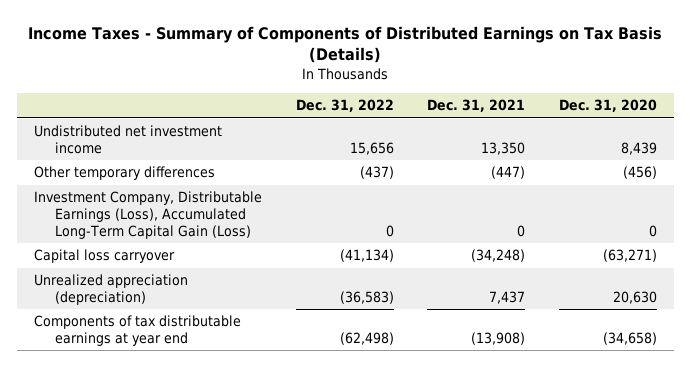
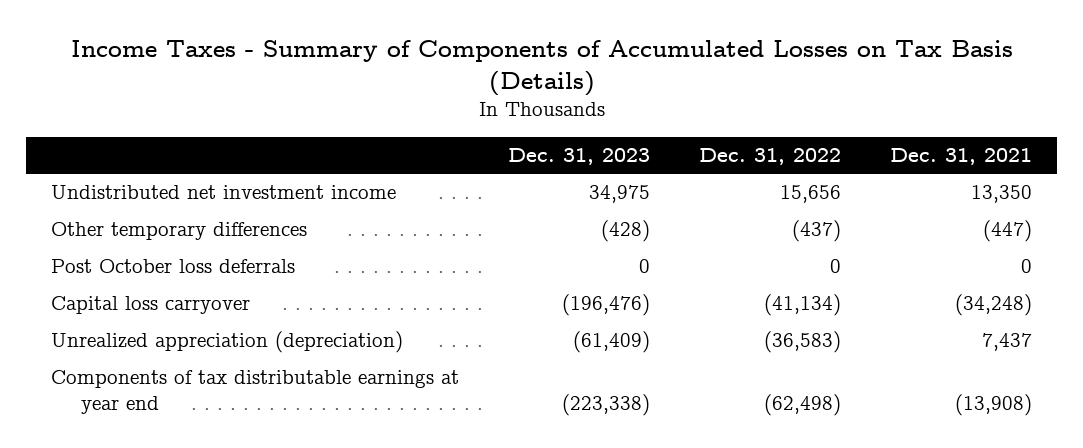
[28,25,663,64] Income Taxes - Summary of Components of Distributed Earnings on Tax Basis (Details) -> [70,40,1013,96] Income Taxes - Summary of Components of Accumulated Losses on Tax Basis (Details)
[558,99,657,113] Dec. 31, 2020 -> none
none -> [507,147,650,165] Dec. 31, 2023
[33,191,262,239] Investment Company, Distributable Earnings (Loss), Accumulated Long-Term Capital Gain (Loss) -> [50,259,295,274] Post October loss deferrals

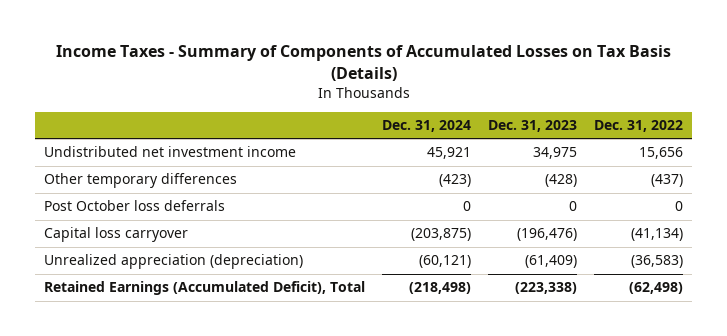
[890,147,1033,165] Dec. 31, 2021 -> none
none -> [381,120,471,133] Dec. 31, 2024
[50,370,459,415] Components of tax distributable earnings at year end -> [43,281,365,296] Retained Earnings (Accumulated Deficit), Total

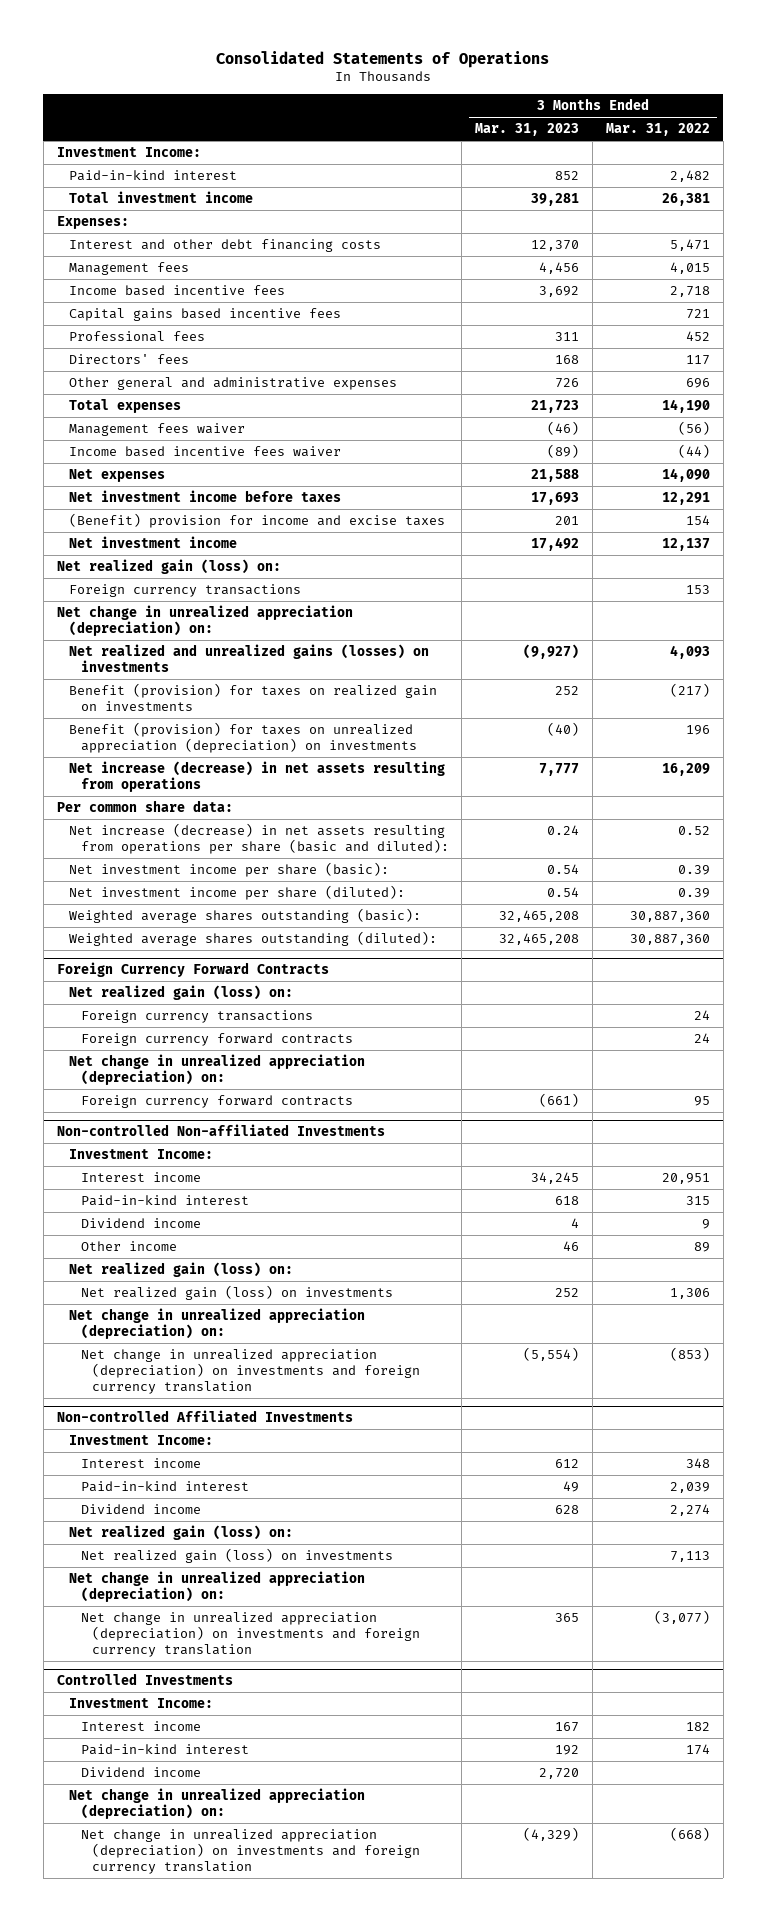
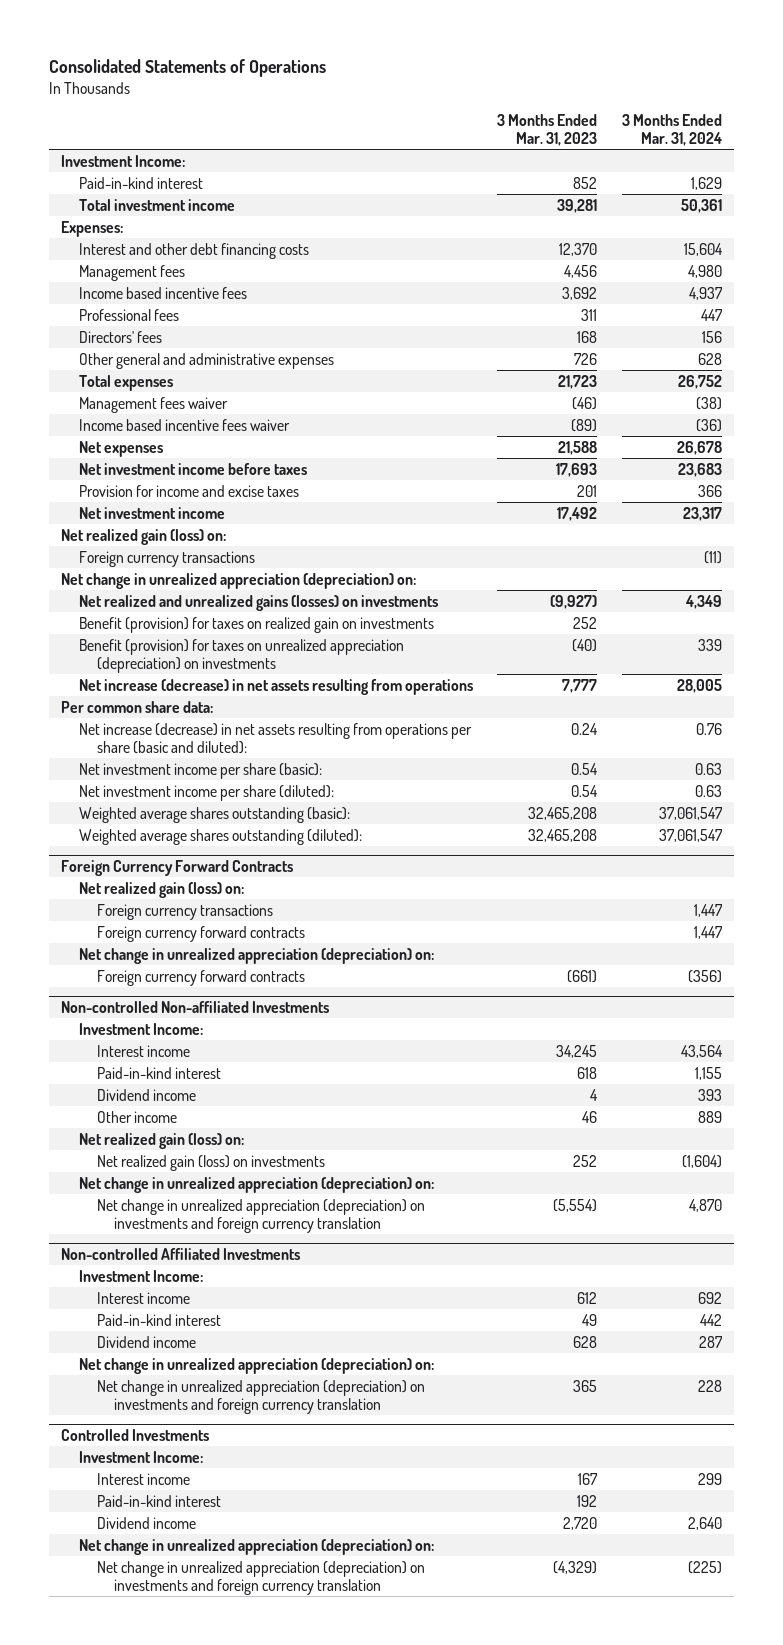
[605,123,710,137] Mar. 31, 2022 -> none
none -> [621,113,722,146] 3 Months Ended Mar. 31, 2024
[68,308,341,322] Capital gains based incentive fees -> none
[68,513,445,529] (Benefit) provision for income and excise taxes -> [78,484,299,497] Provision for income and excise taxes
[68,1525,293,1541] Net realized gain (loss) on: -> none
[80,1548,393,1564] Net realized gain (loss) on investments -> none

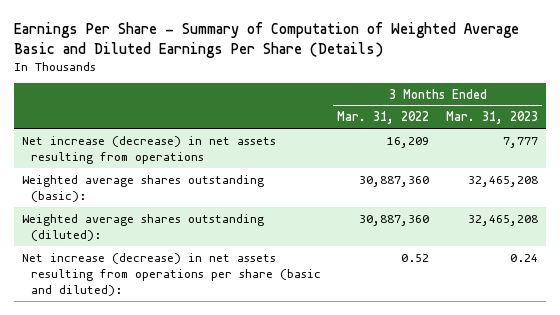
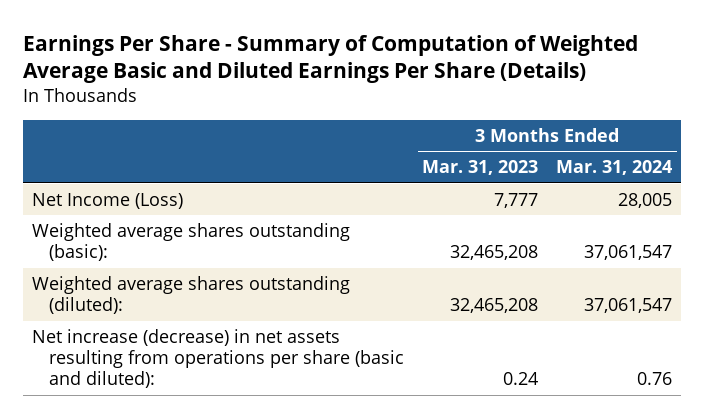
[337,111,430,125] Mar. 31, 2022 -> none
none -> [556,160,673,176] Mar. 31, 2024
[22,135,277,164] Net increase (decrease) in net assets resulting from operations -> [32,193,184,210] Net Income (Loss)

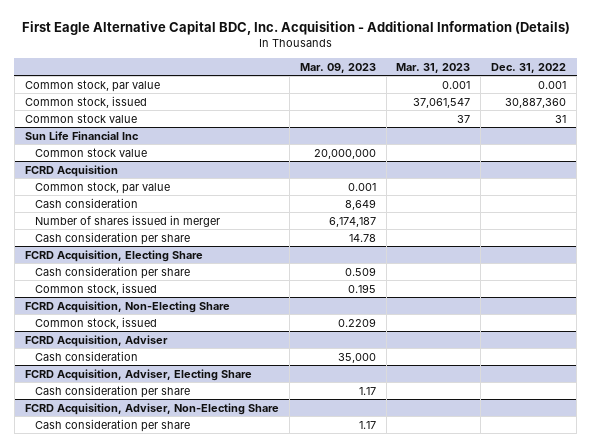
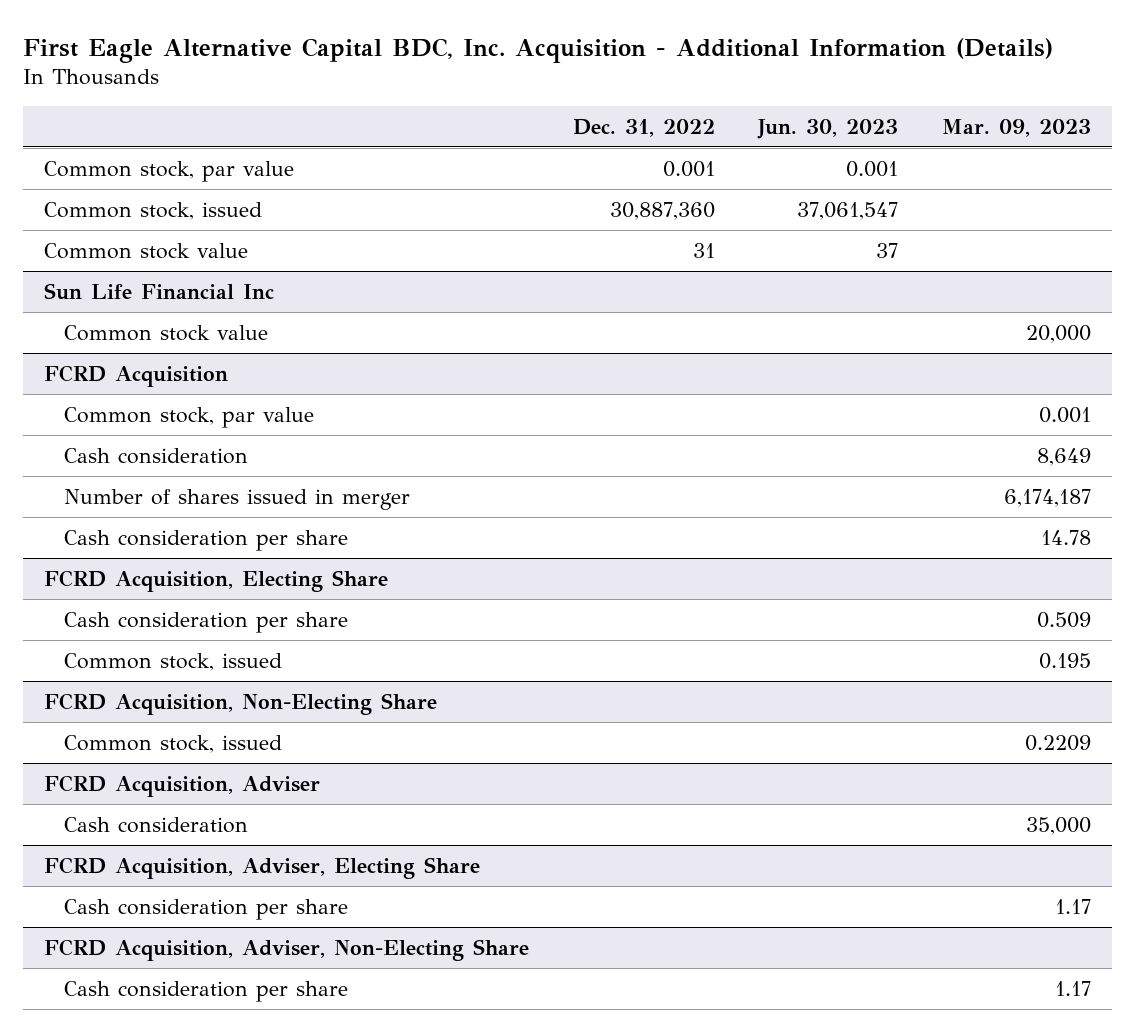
[396,62,471,73] Mar. 31, 2023 -> none
none -> [757,118,899,139] Jun. 30, 2023
[313,148,376,159] 20,000,000 -> [1025,324,1091,343] 20,000

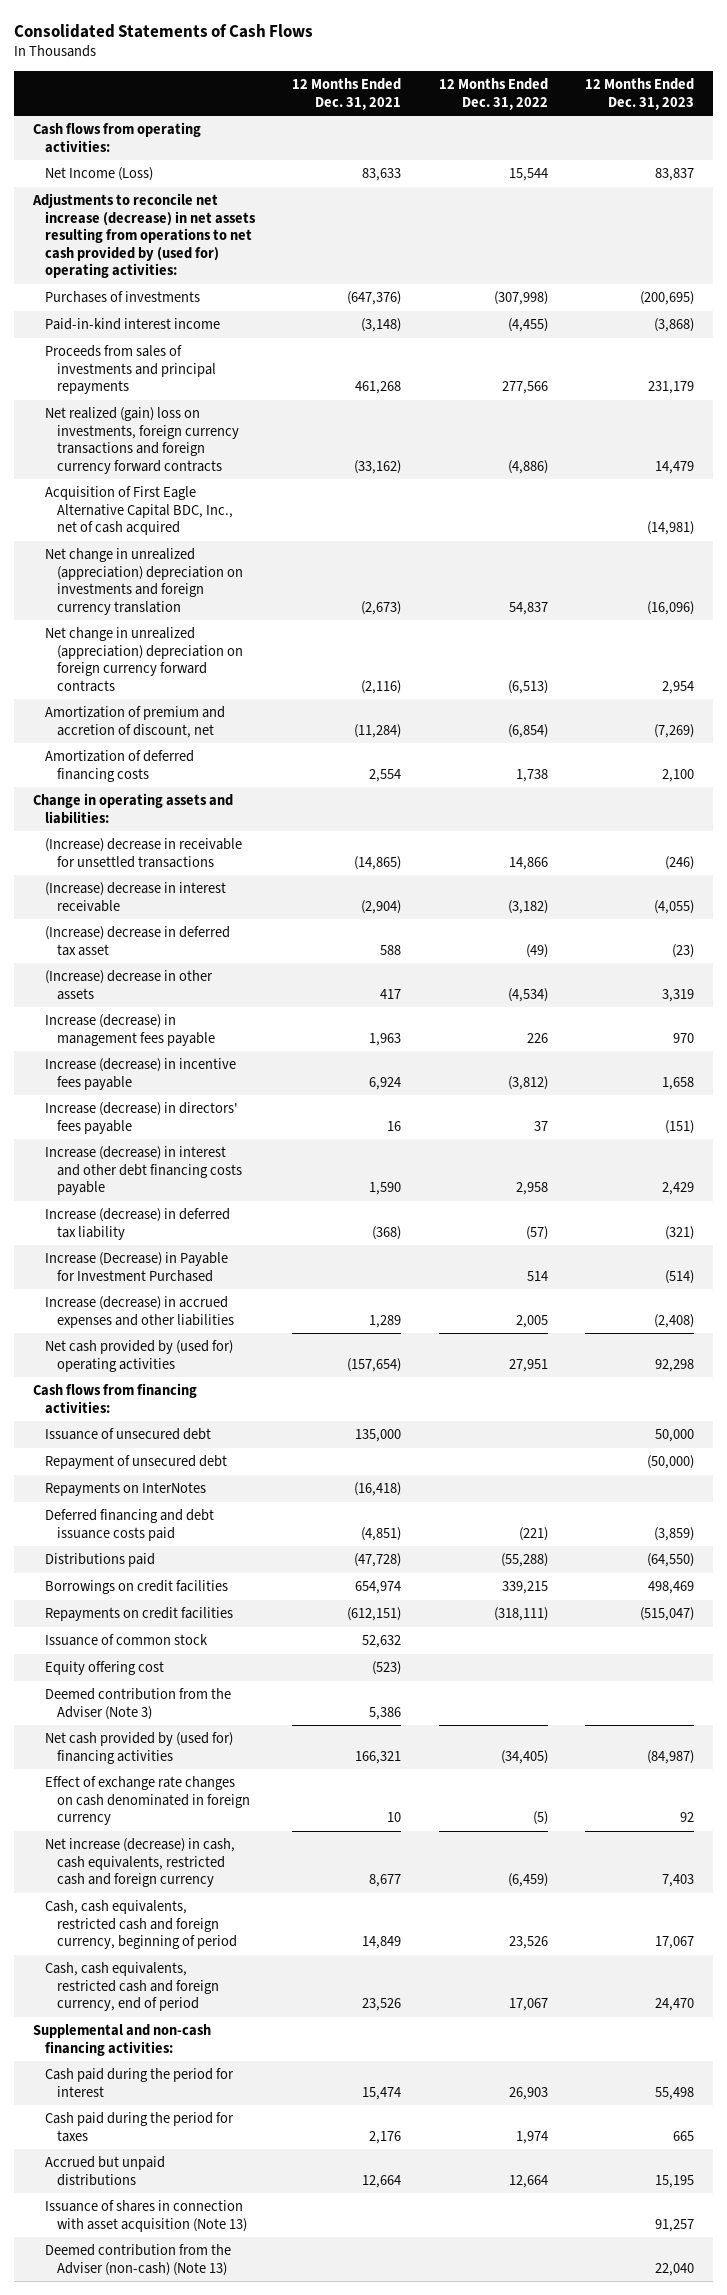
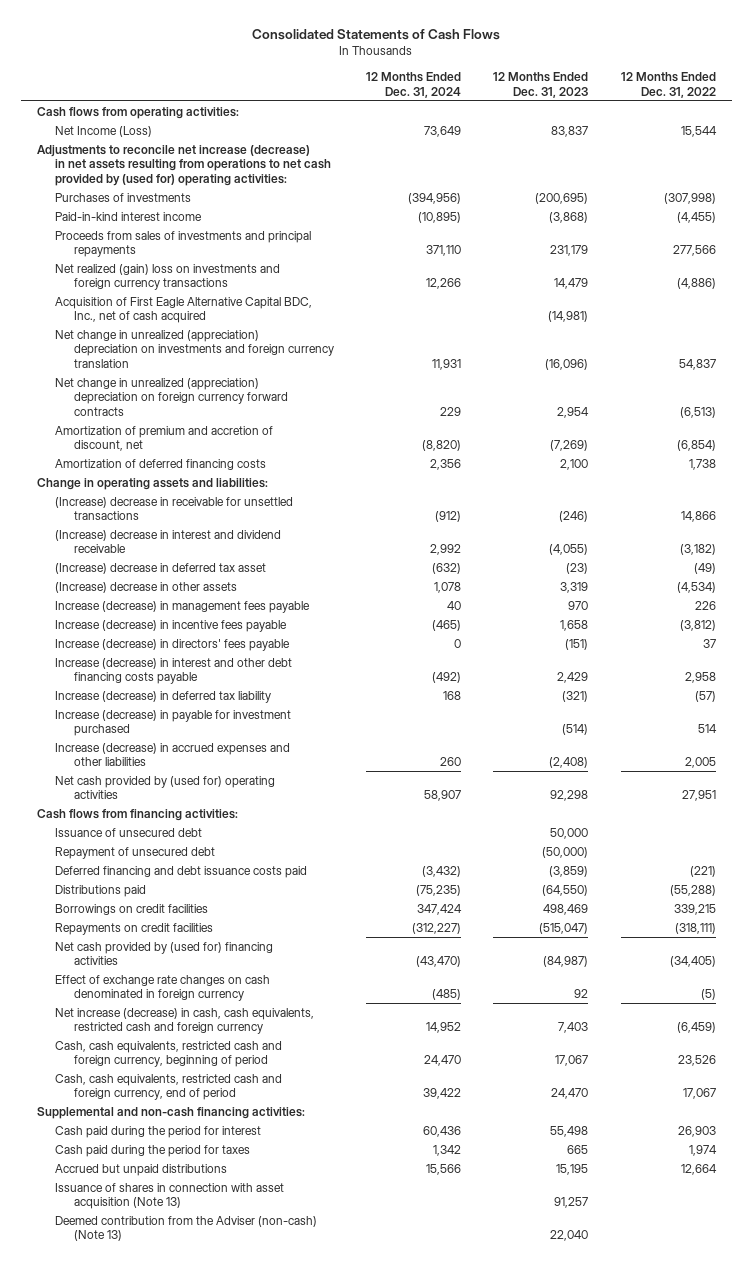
[292,78,402,110] 12 Months Ended Dec. 31, 2021 -> none
none -> [366,71,462,98] 12 Months Ended Dec. 31, 2024
[44,407,239,474] Net realized (gain) loss on investments, foreign currency transactions and foreign currency forward contracts -> [55,263,281,291] Net realized (gain) loss on investments and foreign currency transactions
[44,882,226,912] (Increase) decrease in interest receivable -> [55,529,282,554] (Increase) decrease in interest and dividend receivable
[44,1252,228,1282] Increase (Decrease) in Payable for Investment Purchased -> [55,709,292,737] Increase (decrease) in payable for investment purchased
[44,1482,206,1497] Repayments on InterNotes -> none
[44,1634,208,1647] Issuance of common stock -> none
[44,1661,164,1676] Equity offering cost -> none
[44,1688,231,1720] Deemed contribution from the Adviser (Note 3) -> none

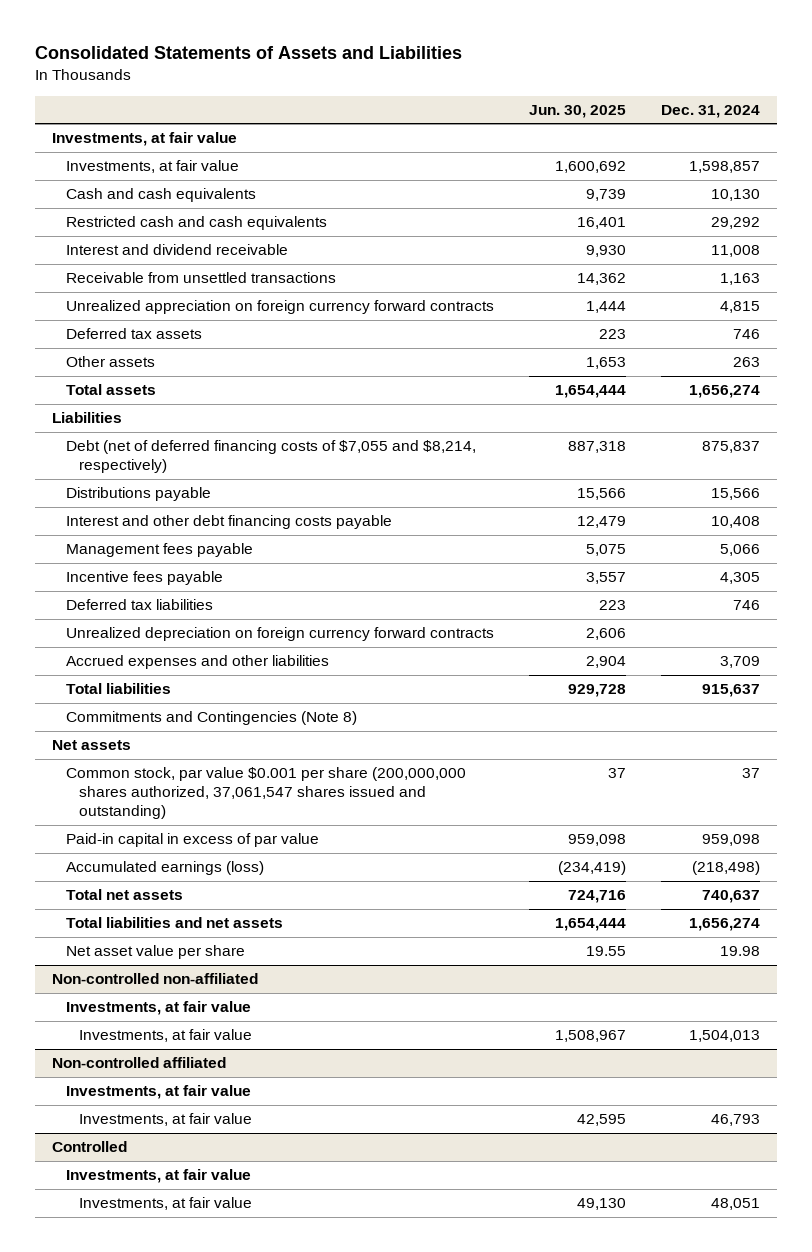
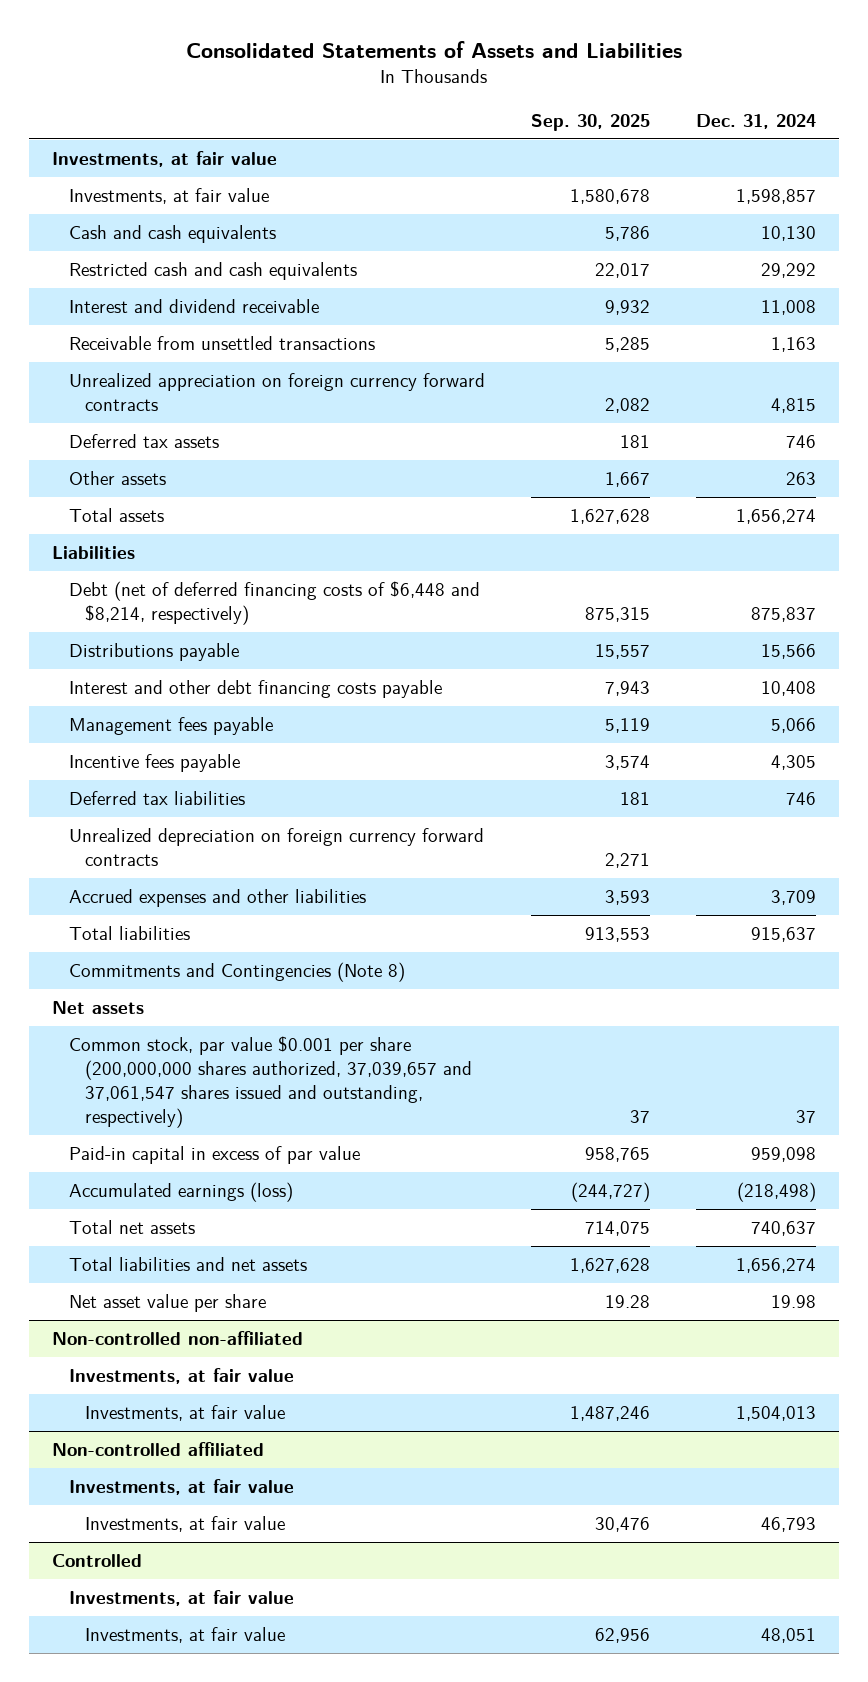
[528,104,626,118] Jun. 30, 2025 -> none
none -> [530,113,650,131] Sep. 30, 2025
[65,440,476,474] Debt (net of deferred financing costs of $7,055 and $8,214, respectively) -> [68,581,480,626] Debt (net of deferred financing costs of $6,448 and $8,214, respectively)
[65,767,466,820] Common stock, par value $0.001 per share (200,000,000 shares authorized, 37,061,547 shares issued and outstanding) -> [68,1036,473,1129] Common stock, par value $0.001 per share (200,000,000 shares authorized, 37,039,657 and 37,061,547 shares issued and outstanding, respectively)

